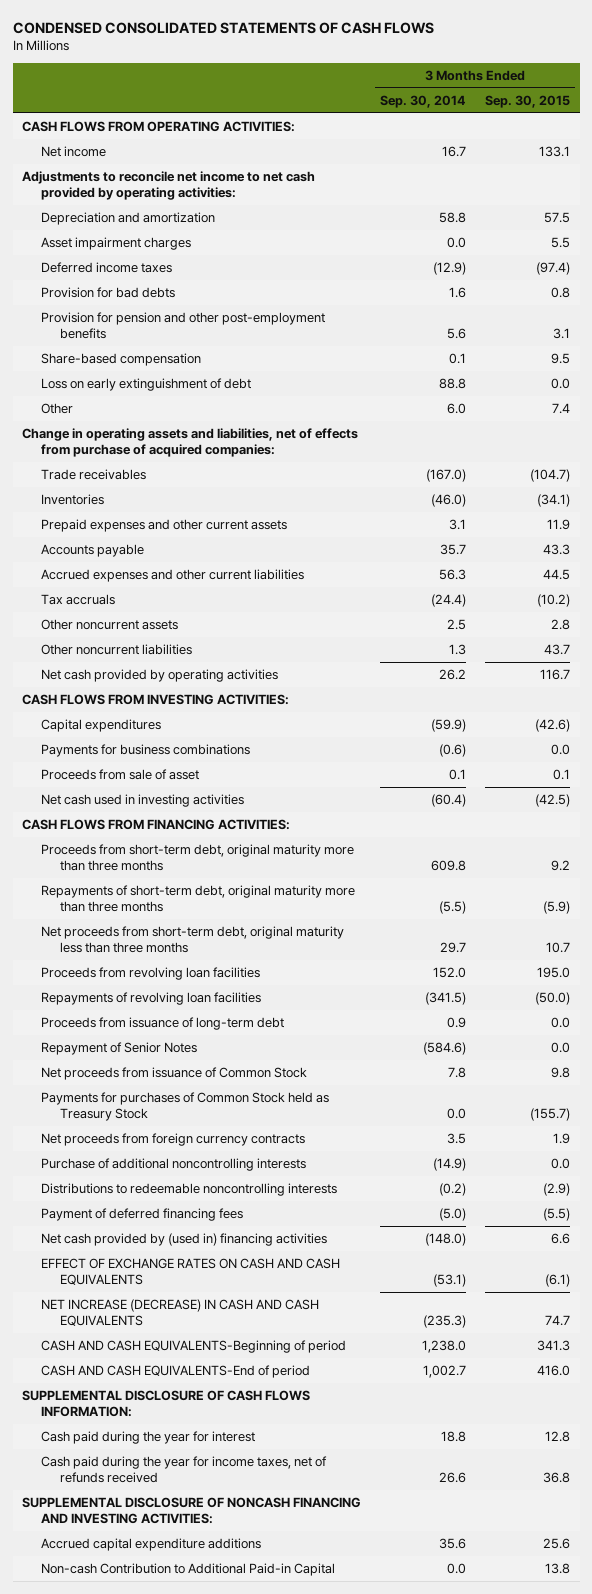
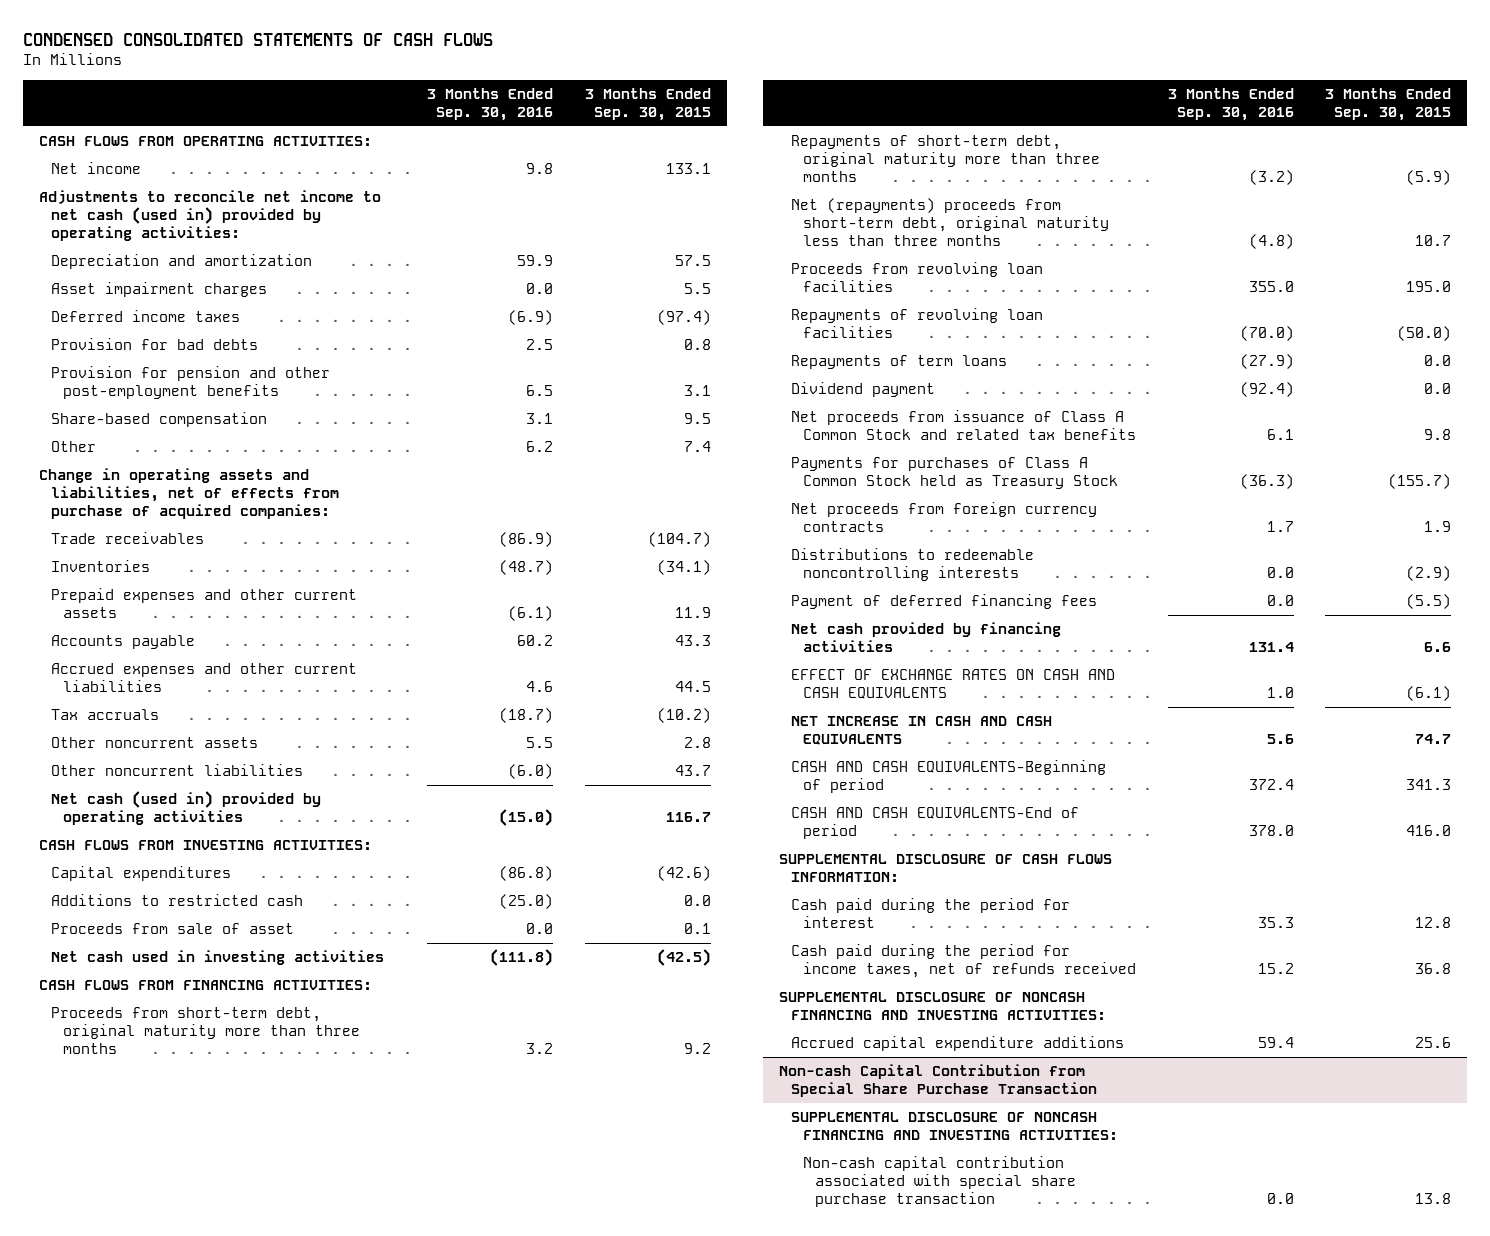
[380,94,467,108] Sep. 30, 2014 -> none
none -> [427,87,554,121] 3 Months Ended Sep. 30, 2016
[22,171,316,201] Adjustments to reconcile net income to net cash provided by operating activities: -> [38,190,381,242] Adjustments to reconcile net income to net cash (used in) provided by operating activities:
[41,378,252,392] Loss on early extinguishment of debt -> none
[41,669,279,683] Net cash provided by operating activities -> [50,791,321,826] Net cash (used in) provided by operating activities
[41,744,251,758] Payments for business combinations -> none
none -> [50,894,303,907] Additions to restricted cash
[41,926,345,954] Net proceeds from short-term debt, original maturity less than three months -> [790,198,1109,247] Net (repayments) proceeds from short-term debt, original maturity less than three months
[41,1017,285,1031] Proceeds from issuance of long-term debt -> none
[41,1042,198,1056] Repayment of Senior Notes -> none
none -> [790,355,1007,370] Repayments of term loans
none -> [790,382,935,398] Dividend payment
[41,1067,308,1081] Net proceeds from issuance of Common Stock -> [790,410,1136,441] Net proceeds from issuance of Class A Common Stock and related tax benefits
[41,1092,330,1122] Payments for purchases of Common Stock held as Treasury Stock -> [790,457,1118,490] Payments for purchases of Class A Common Stock held as Treasury Stock
[41,1158,307,1172] Purchase of additional noncontrolling interests -> none
[41,1233,328,1247] Net cash provided by (used in) financing activities -> [790,622,1061,653] Net cash provided by financing activities
[41,1299,320,1327] NET INCREASE (DECREASE) IN CASH AND CASH EQUIVALENTS -> [790,716,1052,746] NET INCREASE IN CASH AND CASH EQUIVALENTS
[41,1431,256,1445] Cash paid during the year for interest -> [790,898,1070,929] Cash paid during the period for interest
[41,1456,328,1484] Cash paid during the year for income taxes, net of refunds received -> [790,944,1136,979] Cash paid during the period for income taxes, net of refunds received
none -> [778,1064,1097,1098] Non-cash Capital Contribution from Special Share Purchase Transaction
none -> [790,1112,1118,1141] SUPPLEMENTAL DISCLOSURE OF NONCASH FINANCING AND INVESTING ACTIVITIES:
[41,1563,336,1577] Non-cash Contribution to Additional Paid-in Capital -> [802,1156,1076,1208] Non-cash capital contribution associated with special share purchase transaction

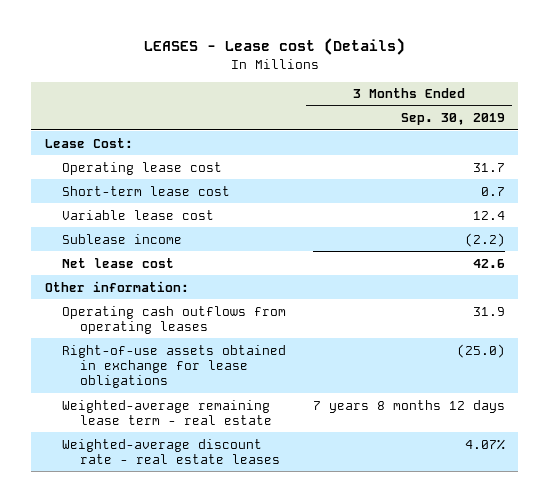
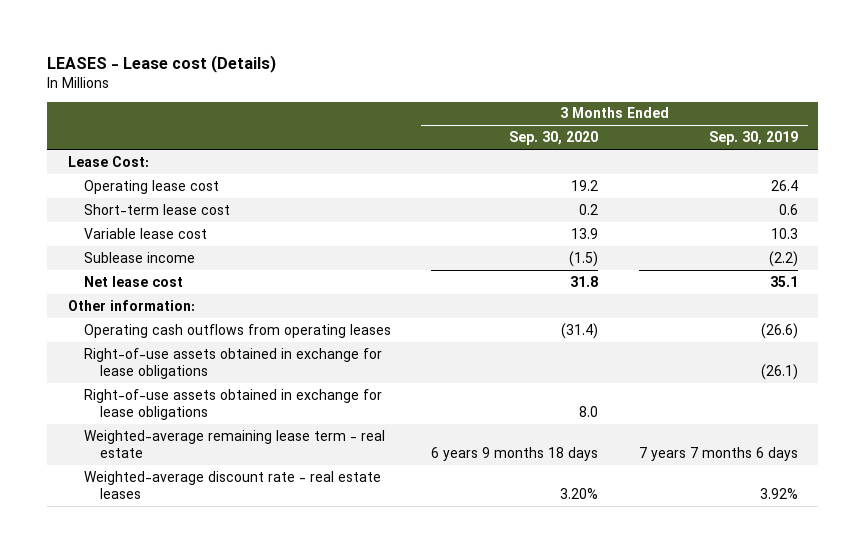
none -> [509,131,599,146] Sep. 30, 2020
[472,162,505,172] 31.7 -> [770,179,798,191] 26.4
[480,186,505,196] 0.7 -> [778,203,798,215] 0.6
[472,210,505,220] 12.4 -> [770,227,798,239] 10.3
[472,258,505,268] 42.6 -> [769,275,798,287] 35.1
[472,306,505,316] 31.9 -> [760,322,798,339] (26.6)
[456,343,505,358] (25.0) -> [760,364,798,381] (26.1)
none -> [83,388,382,421] Right-of-use assets obtained in exchange for lease obligations
[312,399,505,413] 7 years 8 months 12 days -> [638,447,798,462] 7 years 7 months 6 days
[464,438,505,450] 4.07% -> [759,488,798,500] 3.92%

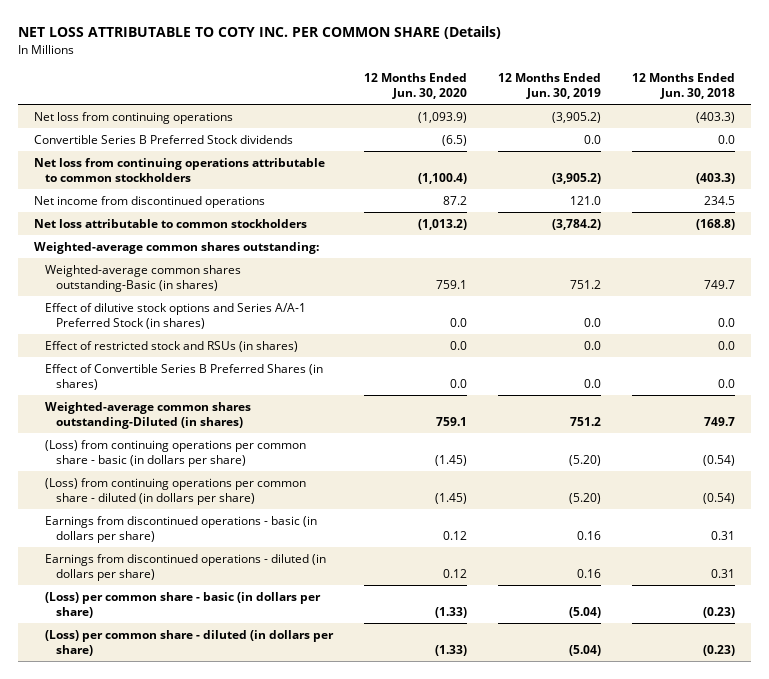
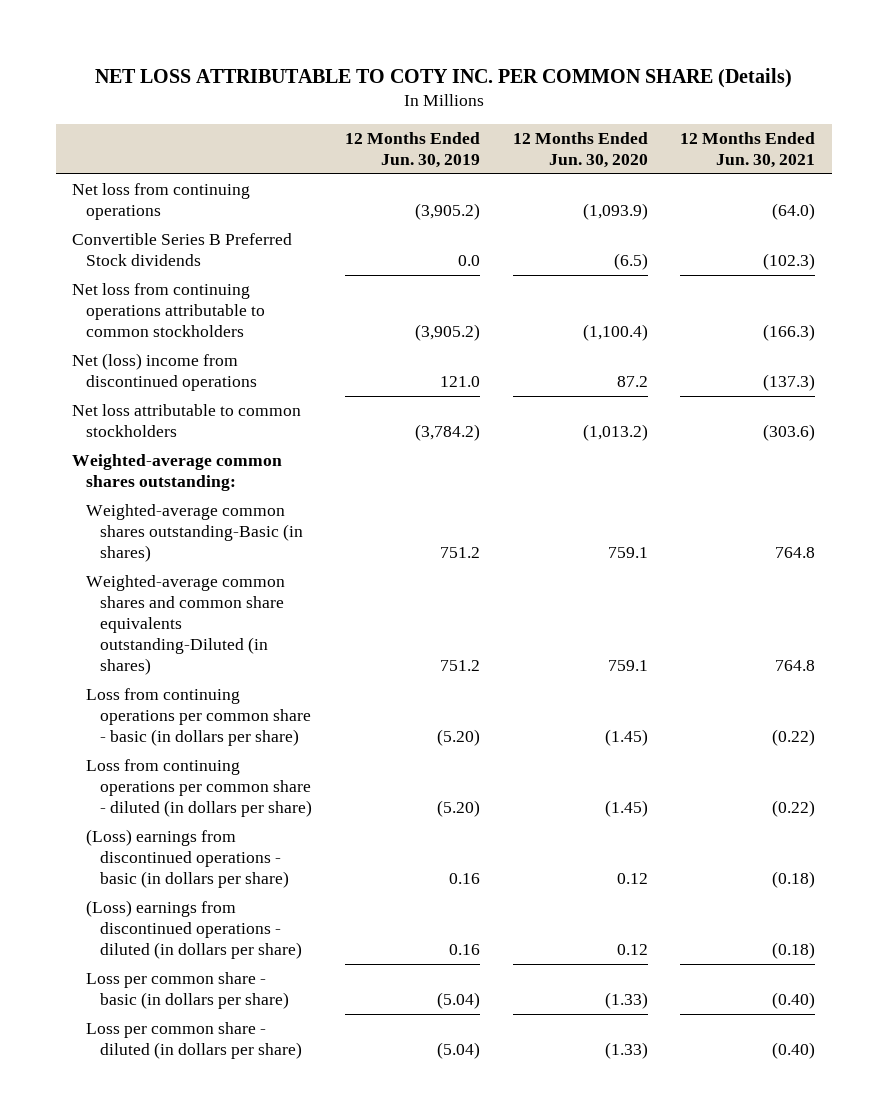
[632,72,736,99] 12 Months Ended Jun. 30, 2018 -> none
none -> [680,131,816,168] 12 Months Ended Jun. 30, 2021
[33,195,265,208] Net income from discontinued operations -> [72,353,258,392] Net (loss) income from discontinued operations
[45,302,307,329] Effect of dilutive stock options and Series A/A-1 Preferred Stock (in shares) -> none
[45,340,299,352] Effect of restricted stock and RSUs (in shares) -> none
[45,363,324,390] Effect of Convertible Series B Preferred Shares (in shares) -> none
[45,401,252,429] Weighted-average common shares outstanding-Diluted (in shares) -> [86,575,286,676] Weighted-average common shares and common share equivalents outstanding-Diluted (in shares)
[45,439,307,467] (Loss) from continuing operations per common share - basic (in dollars per share) -> [86,688,312,747] Loss from continuing operations per common share - basic (in dollars per share)
[45,477,307,505] (Loss) from continuing operations per common share - diluted (in dollars per share) -> [86,759,313,818] Loss from continuing operations per common share - diluted (in dollars per share)
[45,515,318,543] Earnings from discontinued operations - basic (in dollars per share) -> [86,829,290,889] (Loss) earnings from discontinued operations - basic (in dollars per share)
[45,553,327,581] Earnings from discontinued operations - diluted (in dollars per share) -> [86,900,303,960] (Loss) earnings from discontinued operations - diluted (in dollars per share)
[45,591,322,618] (Loss) per common share - basic (in dollars per share) -> [86,972,290,1010] Loss per common share - basic (in dollars per share)
[45,629,335,656] (Loss) per common share - diluted (in dollars per share) -> [86,1022,303,1060] Loss per common share - diluted (in dollars per share)

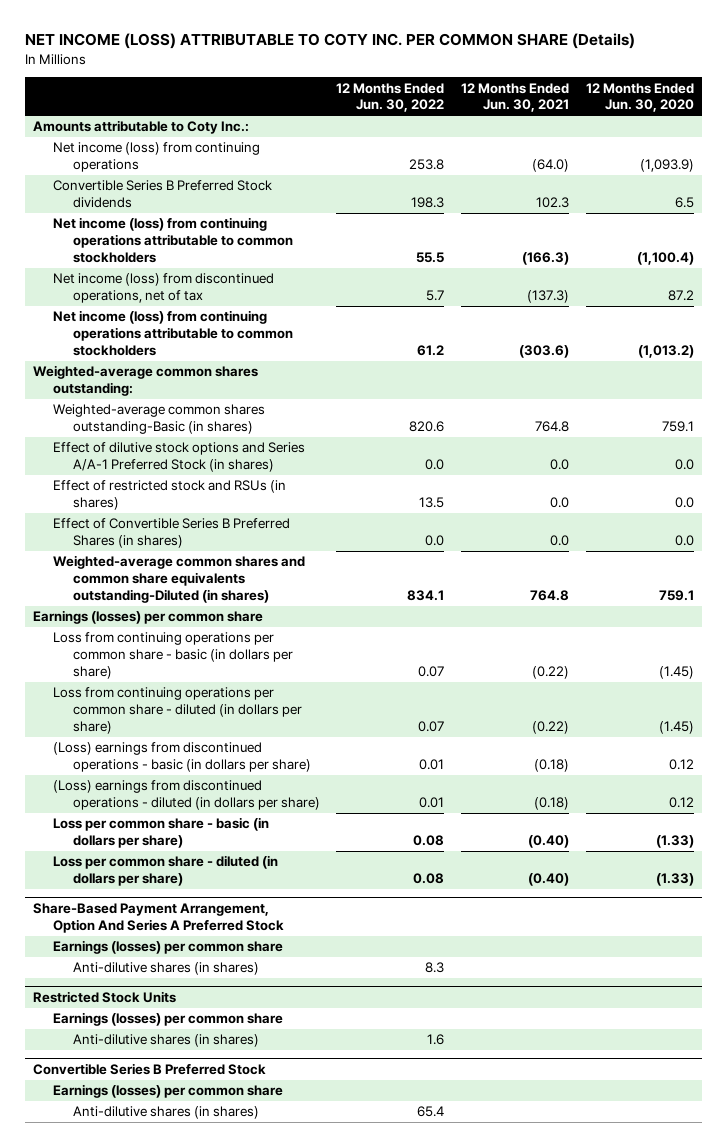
[94,68,792,89] NET LOSS ATTRIBUTABLE TO COTY INC. PER COMMON SHARE (Details) -> [24,33,635,50] NET INCOME (LOSS) ATTRIBUTABLE TO COTY INC. PER COMMON SHARE (Details)
[345,131,481,168] 12 Months Ended Jun. 30, 2019 -> none
none -> [336,82,445,113] 12 Months Ended Jun. 30, 2022
none -> [32,120,249,135] Amounts attributable to Coty Inc.:
[72,183,251,221] Net loss from continuing operations -> [52,142,260,173] Net income (loss) from continuing operations
[613,253,648,271] (6.5) -> [674,197,694,209] 6.5
[763,253,816,271] (102.3) -> [536,197,570,209] 102.3
[72,283,266,338] Net loss from continuing operations attributable to common stockholders -> [52,217,293,264] Net income (loss) from continuing operations attributable to common stockholders
[72,353,258,392] Net (loss) income from discontinued operations -> [52,273,274,304] Net income (loss) from discontinued operations, net of tax
[72,404,302,438] Net loss attributable to common stockholders -> [52,310,293,357] Net income (loss) from continuing operations attributable to common stockholders
none -> [52,442,305,473] Effect of dilutive stock options and Series A/A-1 Preferred Stock (in shares)
none -> [52,480,286,511] Effect of restricted stock and RSUs (in shares)
none -> [52,518,290,549] Effect of Convertible Series B Preferred Shares (in shares)
none -> [32,610,263,625] Earnings (losses) per common share
none -> [32,902,284,933] Share-Based Payment Arrangement, Option And Series A Preferred Stock
none -> [52,940,283,955] Earnings (losses) per common share
none -> [72,962,259,976] Anti-dilutive shares (in shares)
none -> [32,990,176,1003] Restricted Stock Units
none -> [52,1012,283,1027] Earnings (losses) per common share
none -> [72,1034,259,1048] Anti-dilutive shares (in shares)
none -> [32,1062,266,1075] Convertible Series B Preferred Stock
none -> [52,1084,283,1099] Earnings (losses) per common share
none -> [72,1106,259,1120] Anti-dilutive shares (in shares)

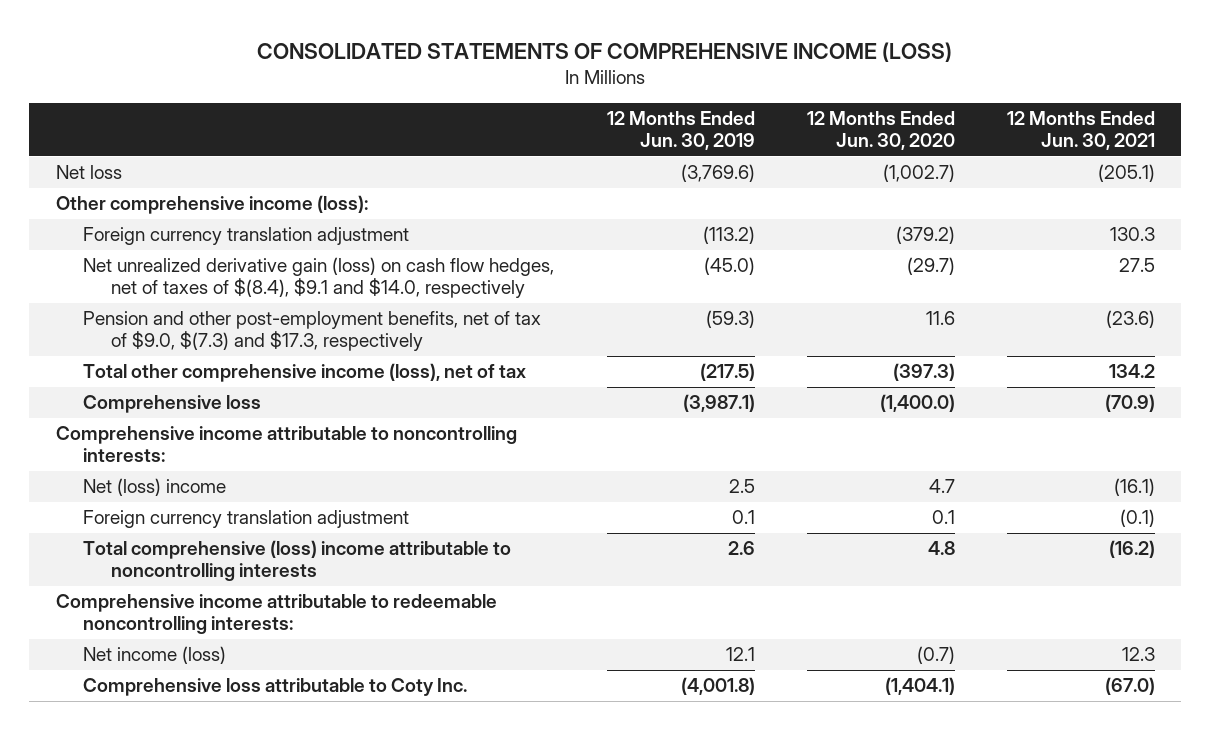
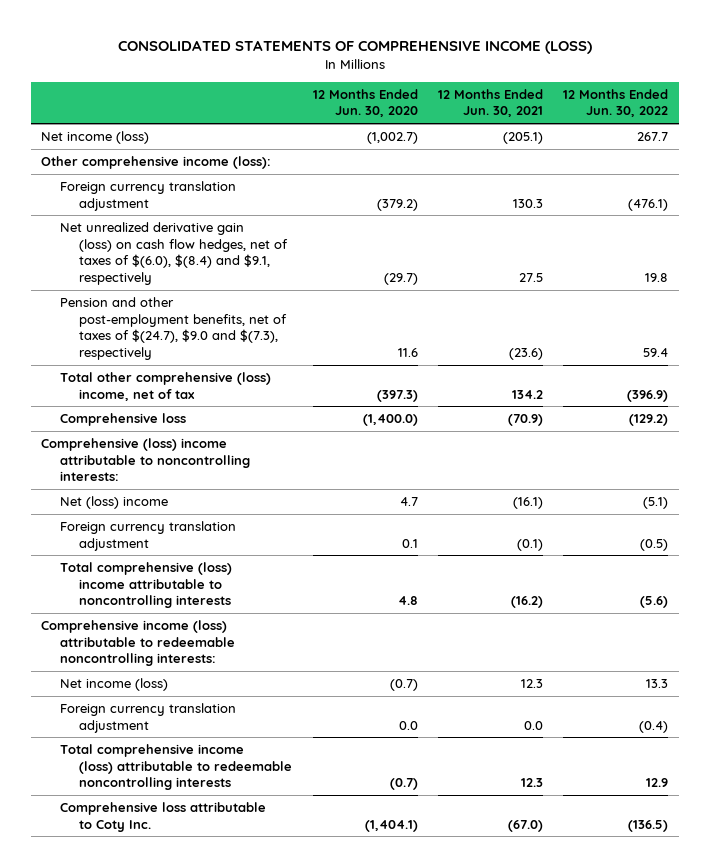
[606,111,755,151] 12 Months Ended Jun. 30, 2019 -> none
none -> [563,88,669,118] 12 Months Ended Jun. 30, 2022
[55,165,122,180] Net loss -> [40,131,149,145] Net income (loss)
[83,257,555,299] Net unrealized derivative gain (loss) on cash flow hedges, net of taxes of $(8.4), $9.1 and $14.0, respectively -> [60,222,289,286] Net unrealized derivative gain (loss) on cash flow hedges, net of taxes of $(6.0), $(8.4) and $9.1, respectively
[83,311,542,352] Pension and other post-employment benefits, net of tax of $9.0, $(7.3) and $17.3, respectively -> [60,297,288,361] Pension and other post-employment benefits, net of taxes of $(24.7), $9.0 and $(7.3), respectively
[83,363,527,383] Total other comprehensive income (loss), net of tax -> [60,372,272,401] Total other comprehensive (loss) income, net of tax
[55,426,517,463] Comprehensive income attributable to noncontrolling interests: -> [40,438,251,482] Comprehensive (loss) income attributable to noncontrolling interests:
[55,594,497,635] Comprehensive income attributable to redeemable noncontrolling interests: -> [40,620,236,667] Comprehensive income (loss) attributable to redeemable noncontrolling interests:
none -> [60,703,237,733] Foreign currency translation adjustment
none -> [60,744,293,791] Total comprehensive income (loss) attributable to redeemable noncontrolling interests

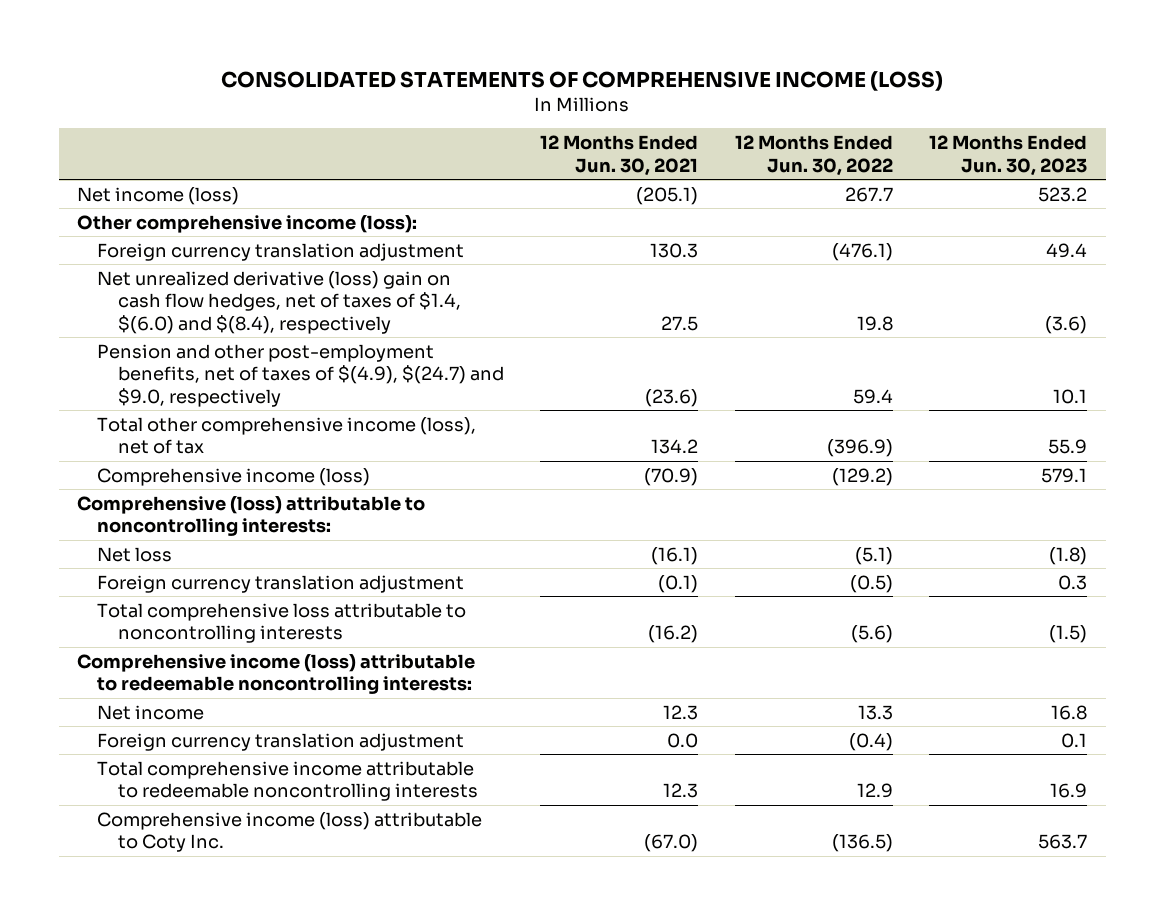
[312,88,418,118] 12 Months Ended Jun. 30, 2020 -> none
none -> [929,134,1088,176] 12 Months Ended Jun. 30, 2023
[60,222,289,286] Net unrealized derivative gain (loss) on cash flow hedges, net of taxes of $(6.0), $(8.4) and $9.1, respectively -> [97,270,461,334] Net unrealized derivative (loss) gain on cash flow hedges, net of taxes of $1.4, $(6.0) and $(8.4), respectively
[60,297,288,361] Pension and other post-employment benefits, net of taxes of $(24.7), $9.0 and $(7.3), respectively -> [97,343,504,407] Pension and other post-employment benefits, net of taxes of $(4.9), $(24.7) and $9.0, respectively
[60,372,272,401] Total other comprehensive (loss) income, net of tax -> [97,416,477,455] Total other comprehensive income (loss), net of tax
[60,413,187,427] Comprehensive loss -> [97,467,371,486] Comprehensive income (loss)
[40,438,251,482] Comprehensive (loss) income attributable to noncontrolling interests: -> [77,495,426,537] Comprehensive (loss) attributable to noncontrolling interests:
[60,496,169,510] Net (loss) income -> [97,546,173,562] Net loss
[60,562,233,609] Total comprehensive (loss) income attributable to noncontrolling interests -> [97,602,467,644] Total comprehensive loss attributable to noncontrolling interests
[60,678,169,692] Net income (loss) -> [97,704,205,720] Net income
[60,744,293,791] Total comprehensive income (loss) attributable to redeemable noncontrolling interests -> [97,760,478,802] Total comprehensive income attributable to redeemable noncontrolling interests
[60,802,267,832] Comprehensive loss attributable to Coty Inc. -> [97,811,483,853] Comprehensive income (loss) attributable to Coty Inc.

